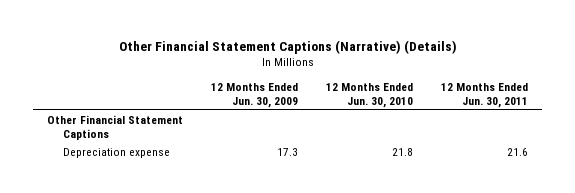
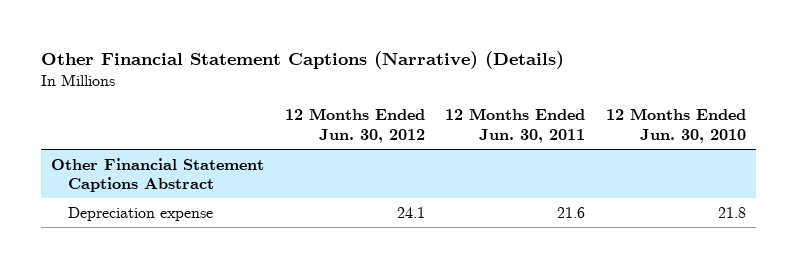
[210,82,298,109] 12 Months Ended Jun. 30, 2009 -> none
none -> [284,108,425,143] 12 Months Ended Jun. 30, 2012
[46,114,183,141] Other Financial Statement Captions -> [51,157,265,193] Other Financial Statement Captions Abstract

